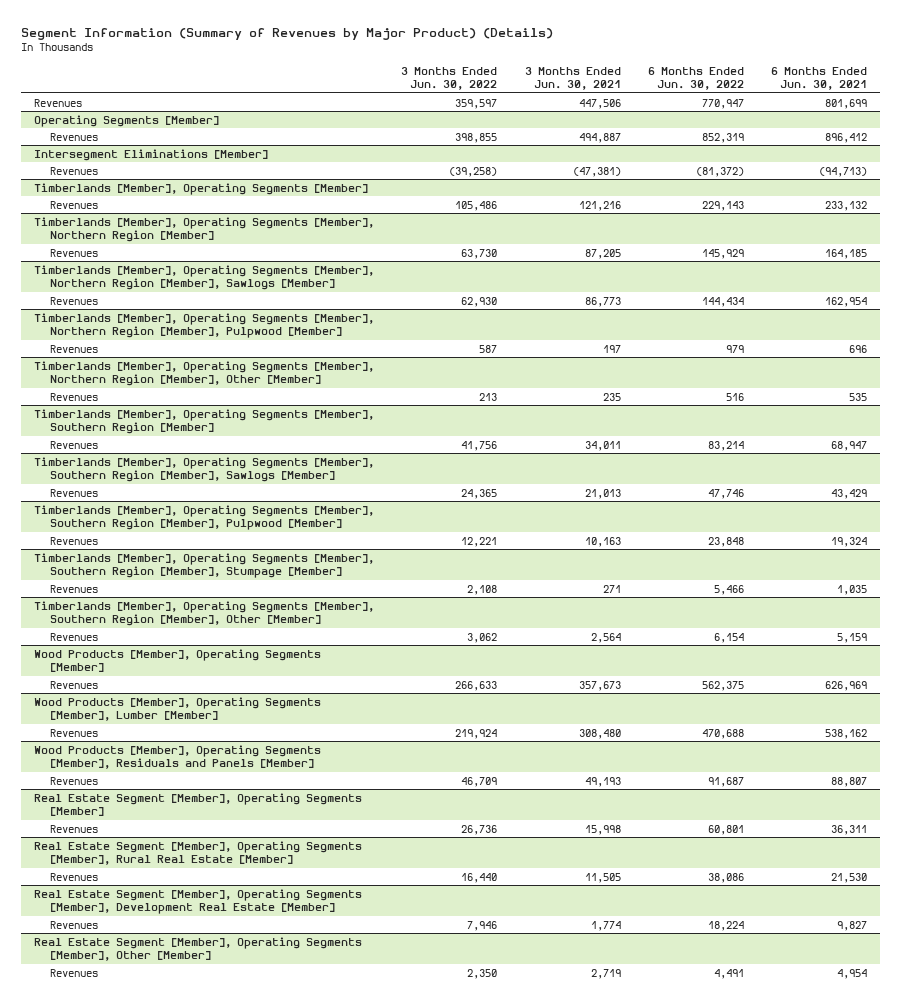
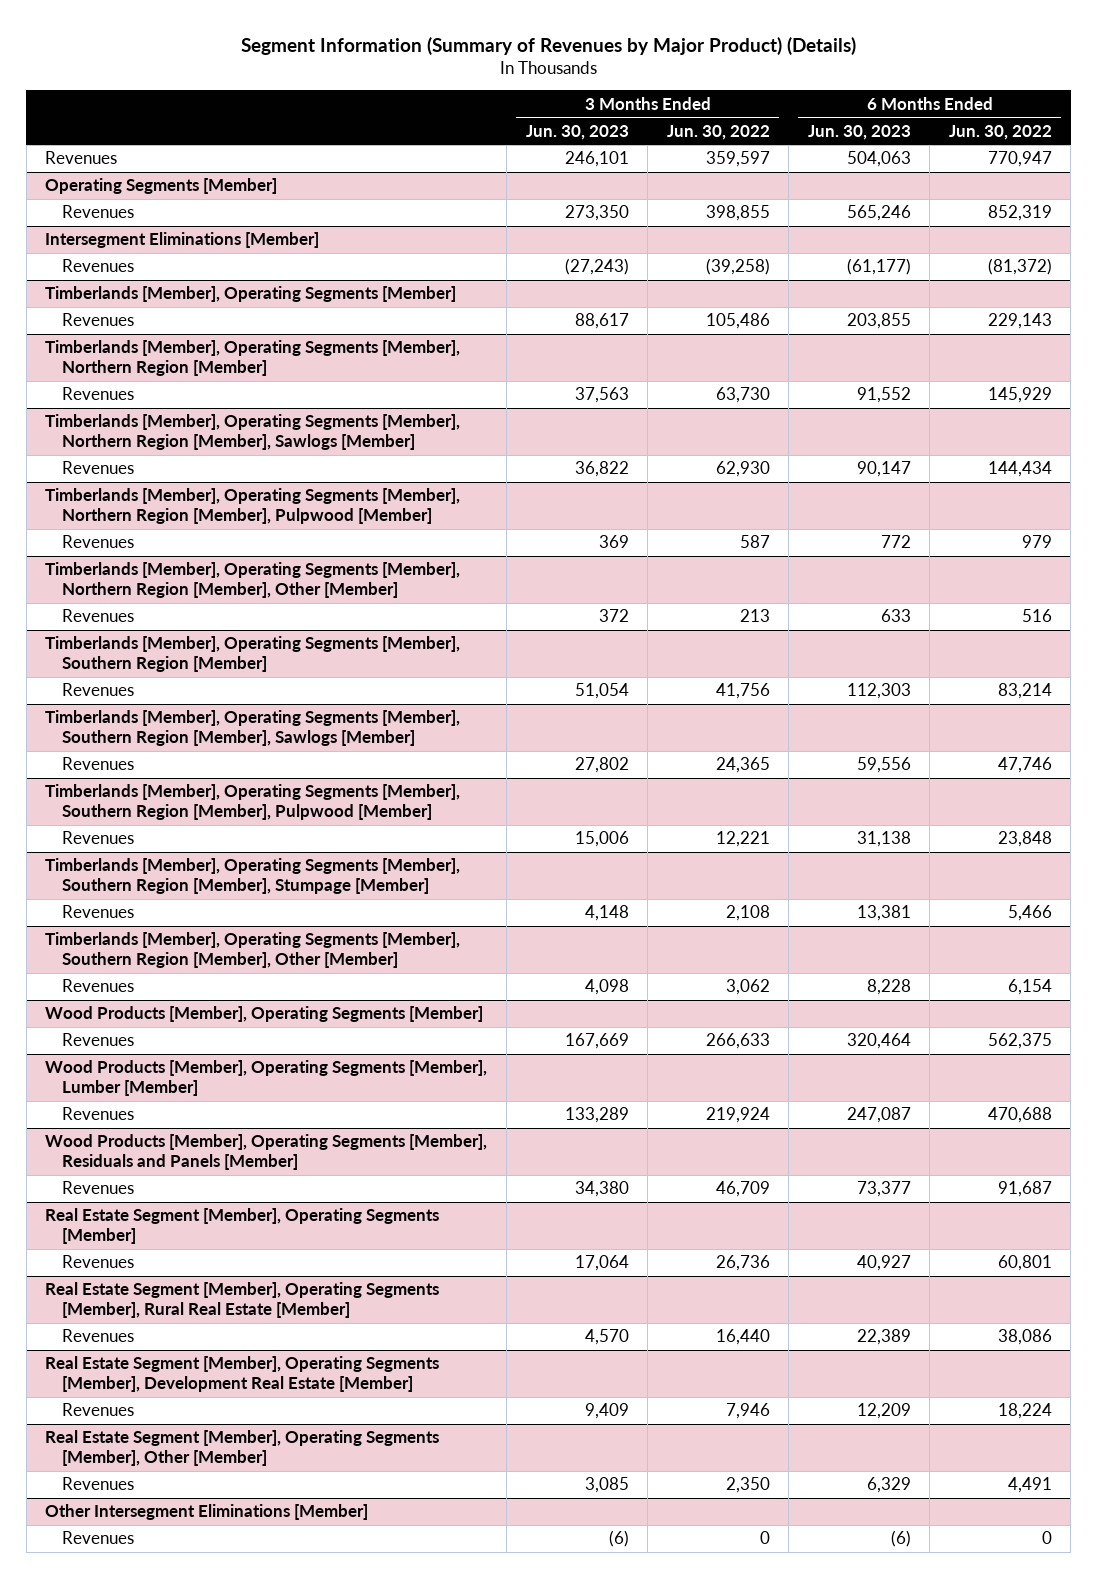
[524,66,621,91] 3 Months Ended Jun. 30, 2021 -> none
[770,66,867,91] 6 Months Ended Jun. 30, 2021 -> none
none -> [525,124,629,140] Jun. 30, 2023
none -> [807,124,911,140] Jun. 30, 2023
none -> [45,1504,369,1521] Other Intersegment Eliminations [Member]
none -> [61,1531,134,1545] Revenues

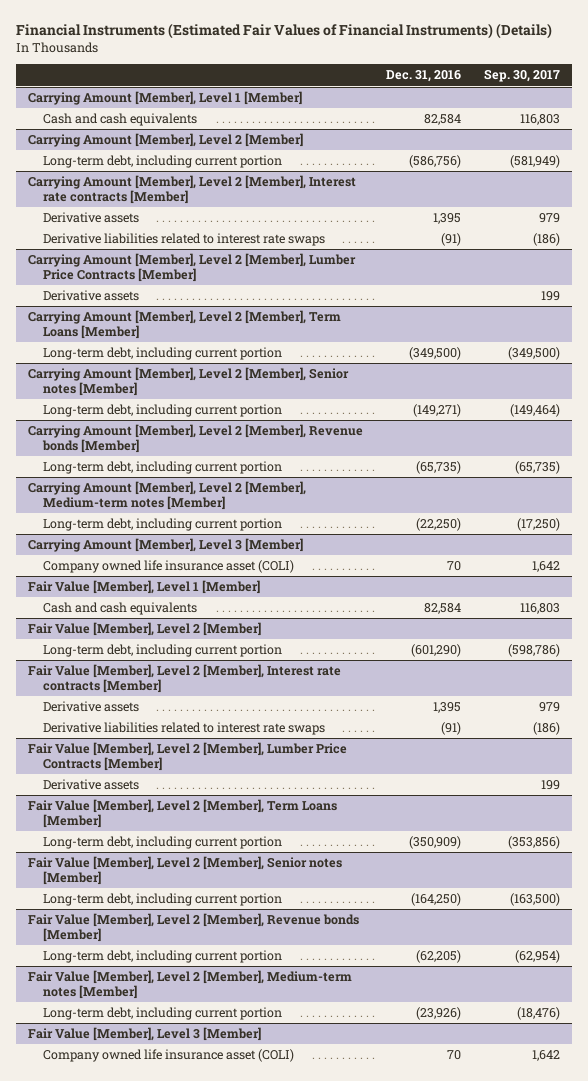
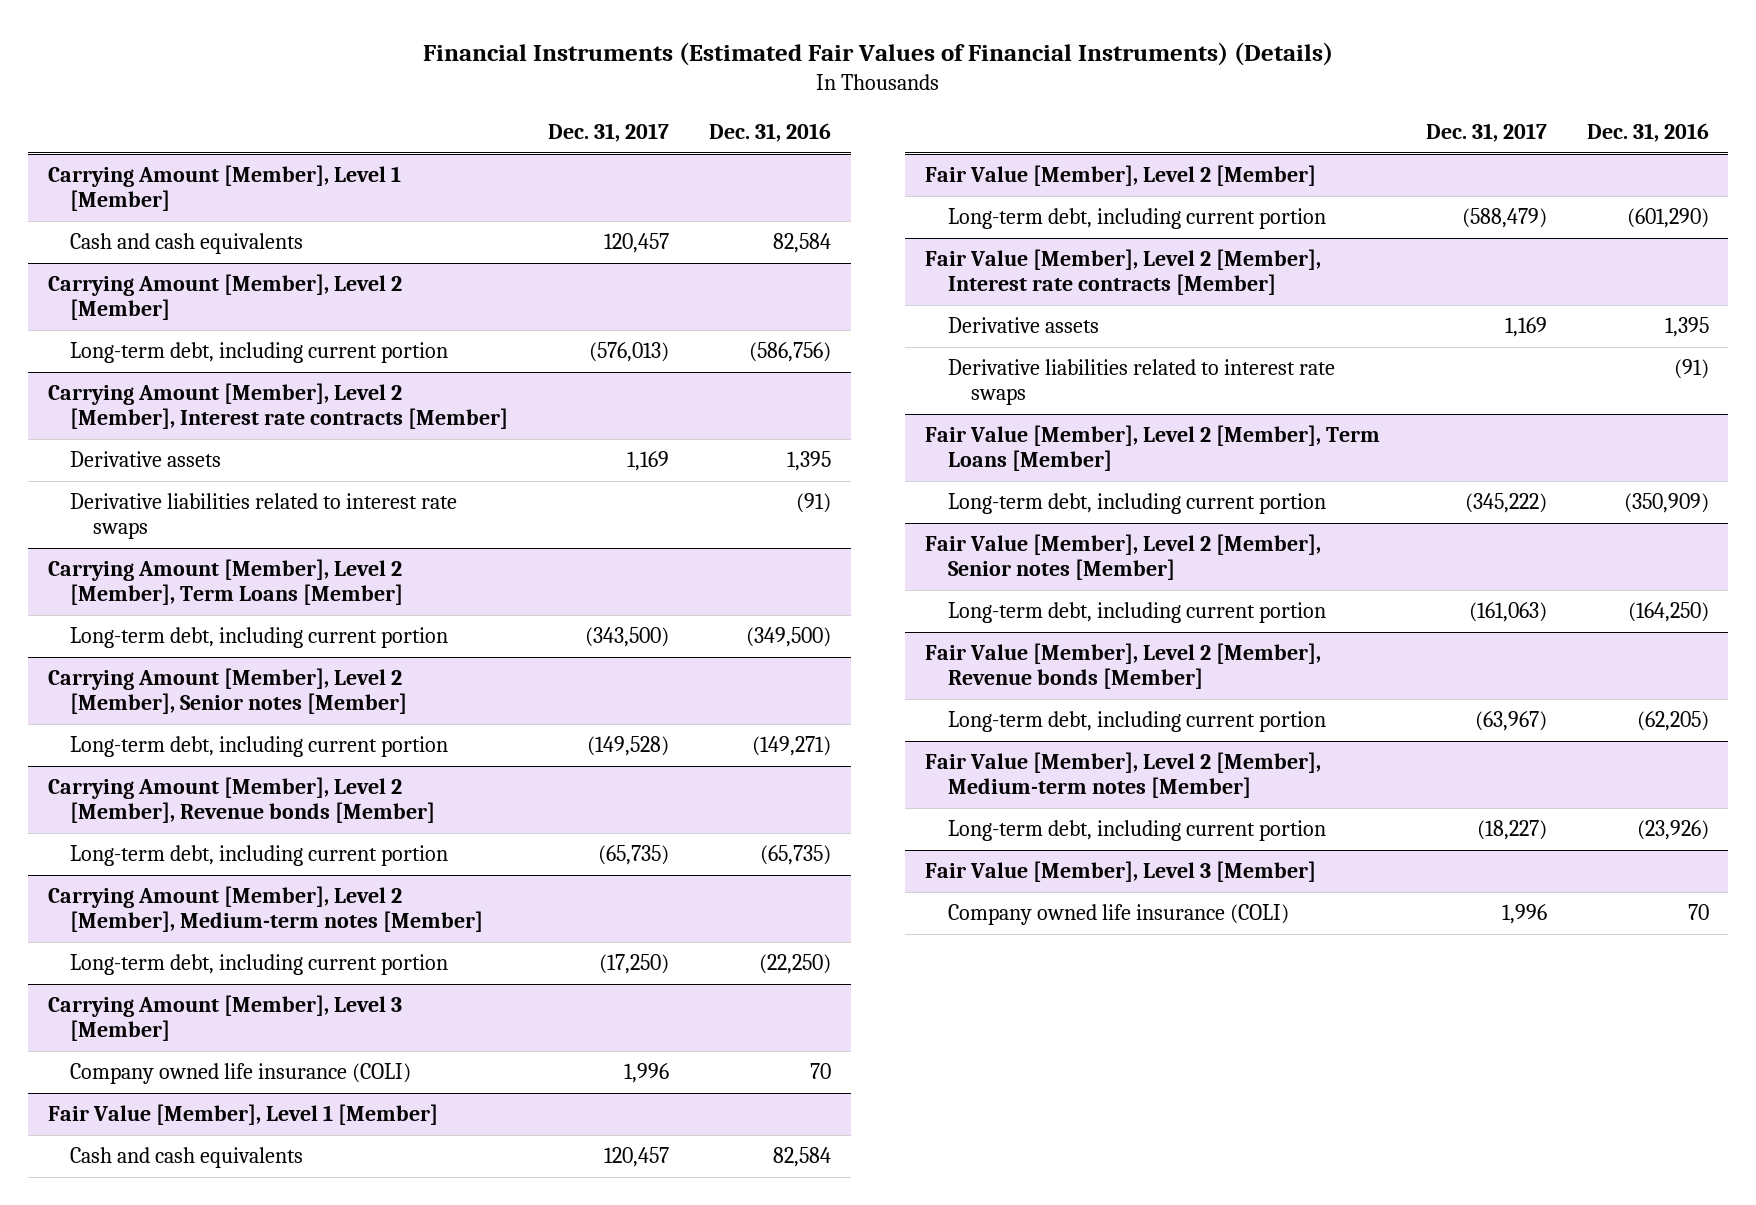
[484,69,561,83] Sep. 30, 2017 -> none
none -> [548,123,670,143] Dec. 31, 2017
[27,253,356,283] Carrying Amount [Member], Level 2 [Member], Lumber Price Contracts [Member] -> none
[43,290,140,302] Derivative assets -> none
[43,560,295,574] Company owned life insurance asset (COLI) -> [70,1063,412,1085] Company owned life insurance (COLI)
[27,742,347,772] Fair Value [Member], Level 2 [Member], Lumber Price Contracts [Member] -> none
[43,779,140,791] Derivative assets -> none
[43,1049,295,1063] Company owned life insurance asset (COLI) -> [947,904,1289,926] Company owned life insurance (COLI)

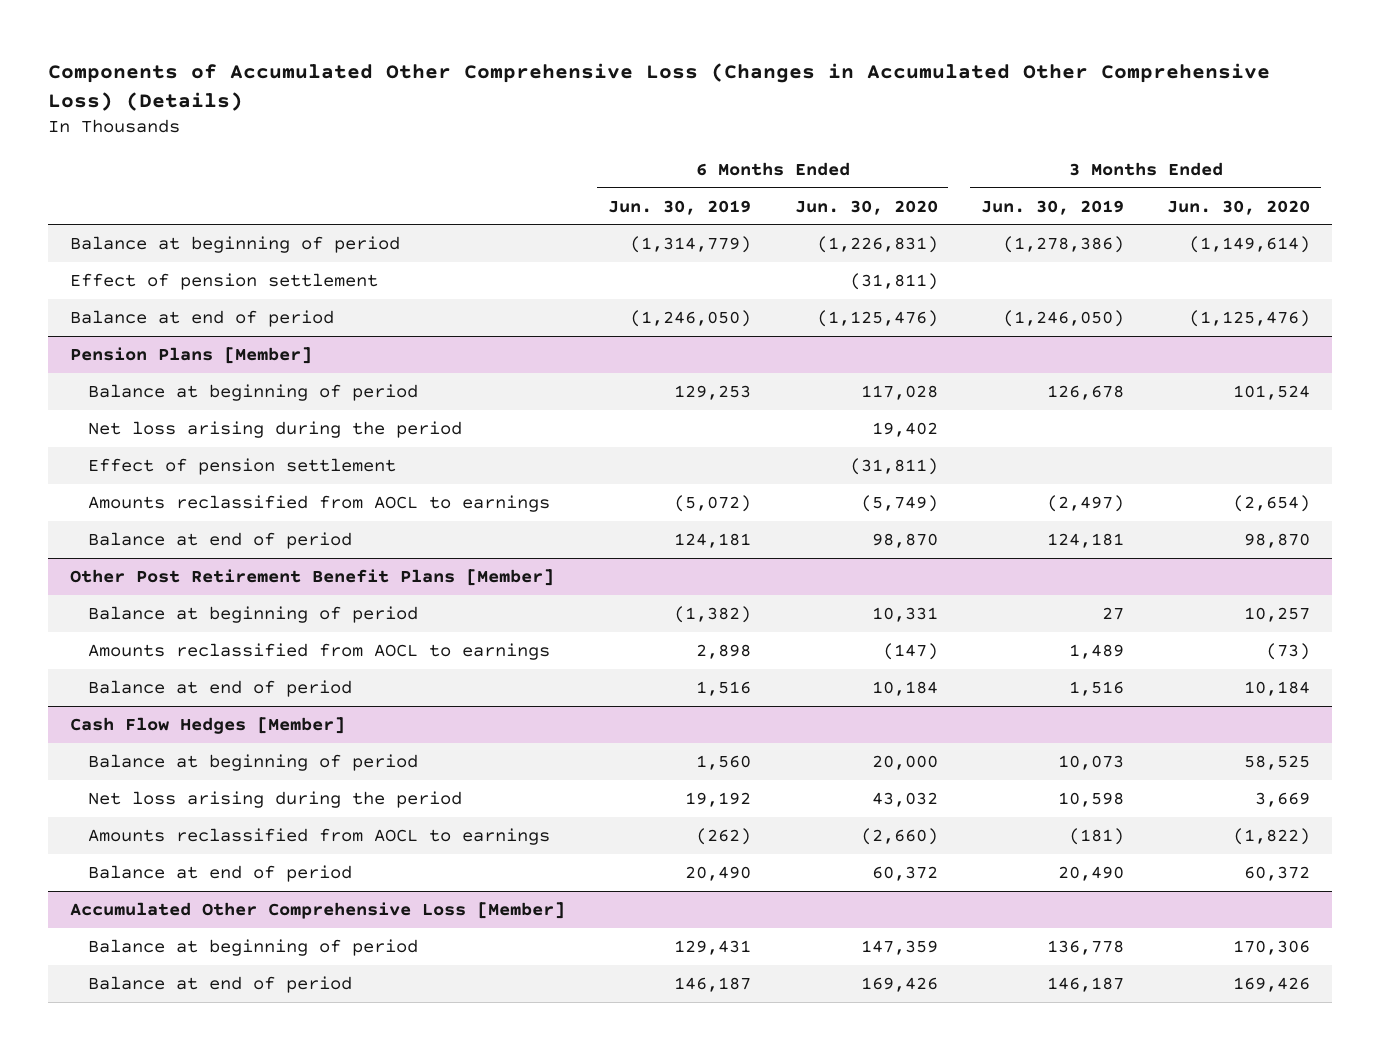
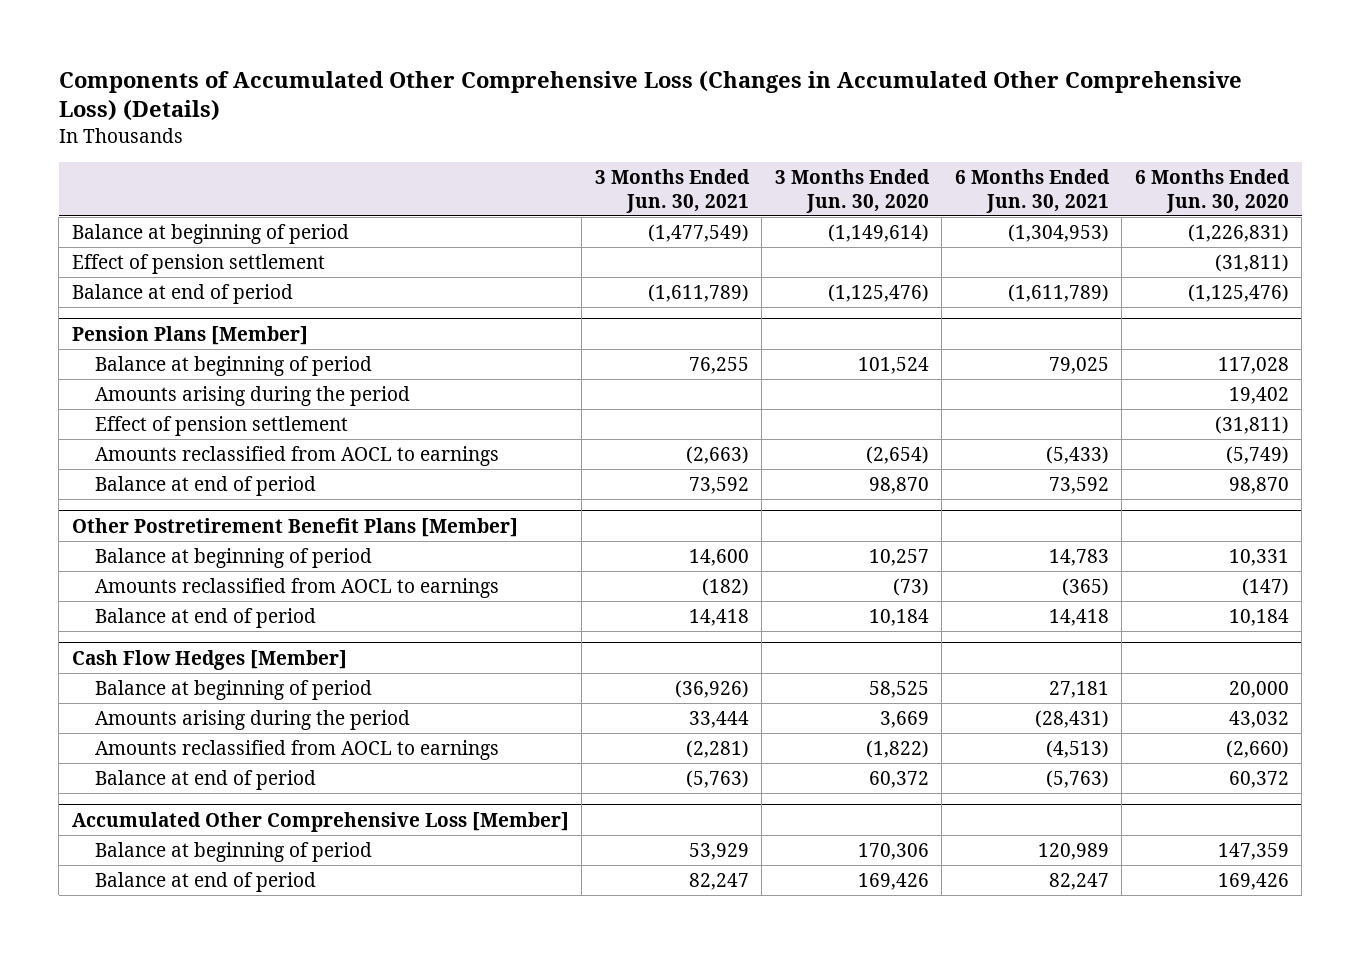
[608,199,752,215] Jun. 30, 2019 -> none
[980,199,1124,215] Jun. 30, 2019 -> none
none -> [594,168,750,213] 3 Months Ended Jun. 30, 2021
none -> [954,168,1110,213] 6 Months Ended Jun. 30, 2021
[88,420,463,438] Net loss arising during the period -> [94,385,410,406] Amounts arising during the period
[69,568,554,586] Other Post Retirement Benefit Plans [Member] -> [71,517,518,537] Other Postretirement Benefit Plans [Member]
[88,790,463,808] Net loss arising during the period -> [94,709,410,730] Amounts arising during the period

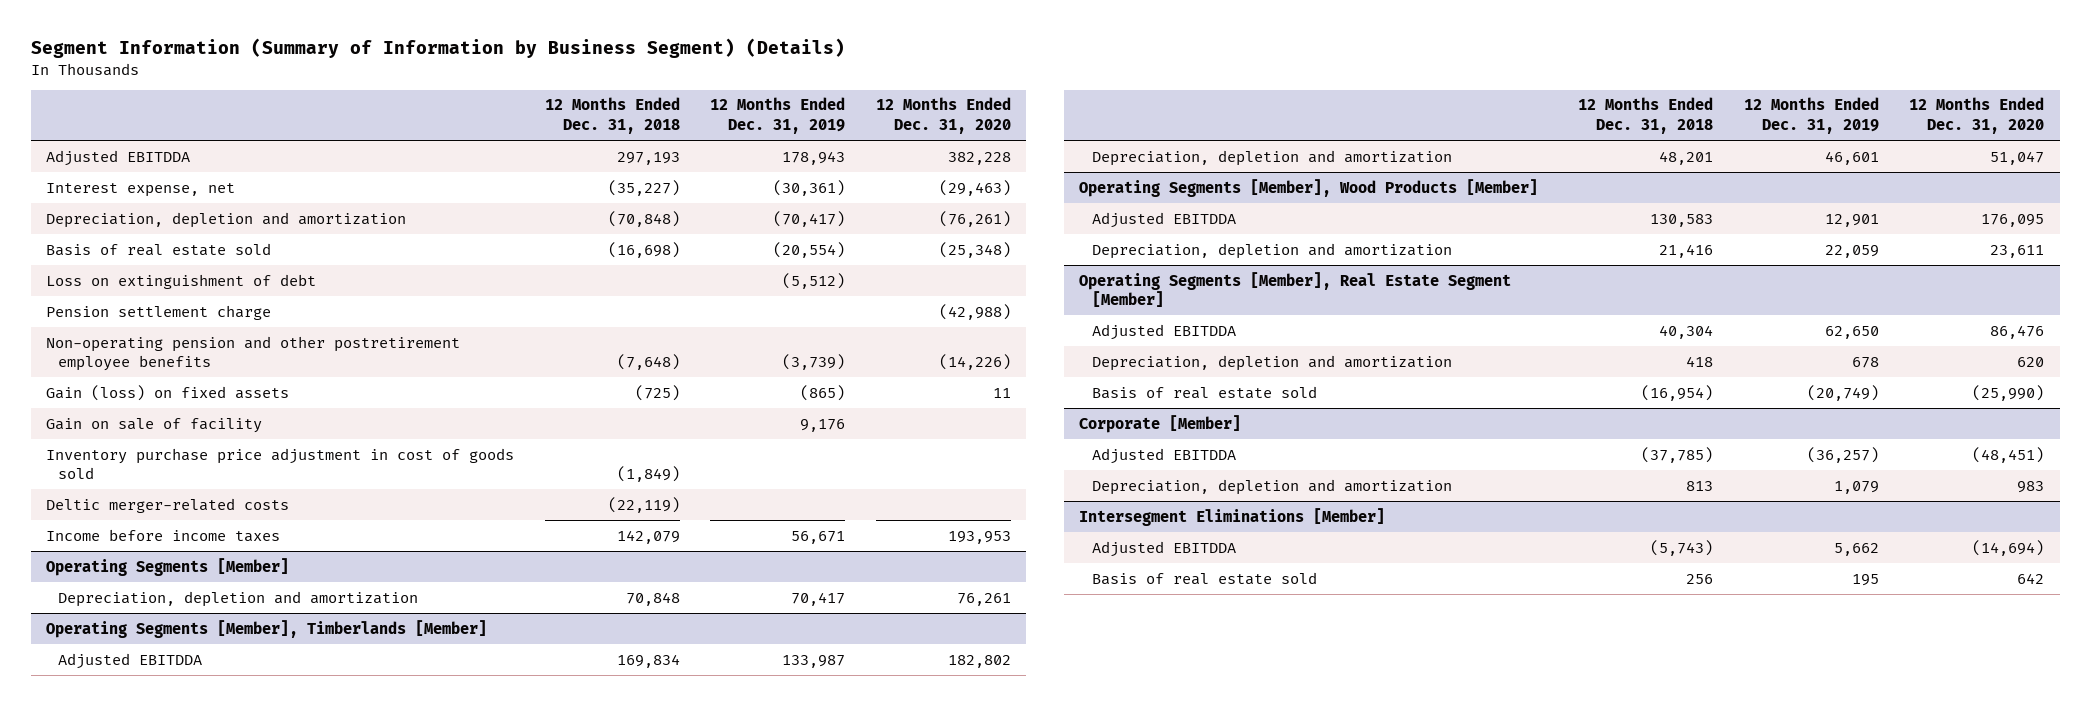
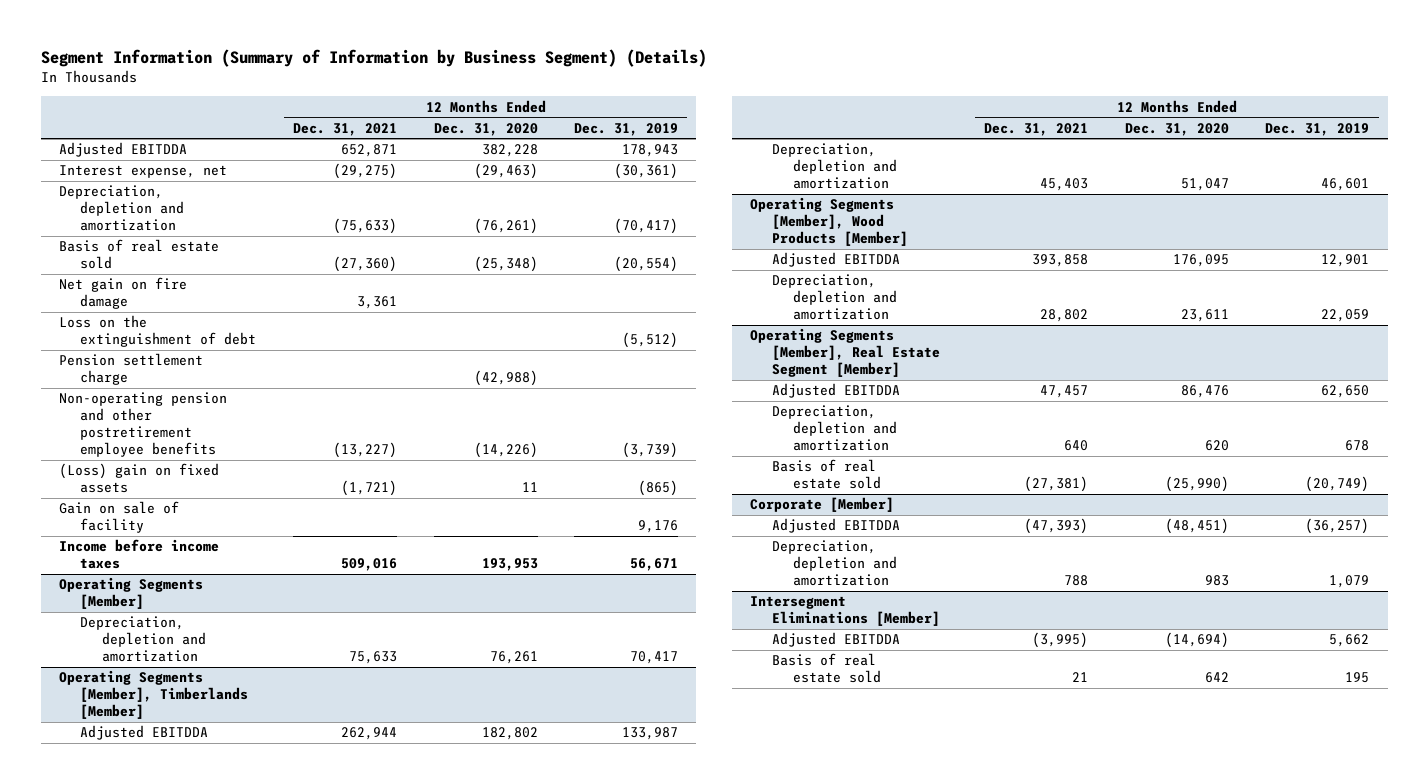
[544,97,680,135] 12 Months Ended Dec. 31, 2018 -> none
none -> [292,122,397,136] Dec. 31, 2021
none -> [59,277,188,310] Net gain on fire damage
[45,273,316,289] Loss on extinguishment of debt -> [59,315,257,348] Loss on the extinguishment of debt
[45,384,289,401] Gain (loss) on fixed assets -> [59,463,220,494] (Loss) gain on fixed assets
[45,447,514,480] Inventory purchase price adjustment in cost of goods sold -> none
[45,497,289,513] Deltic merger-related costs -> none

